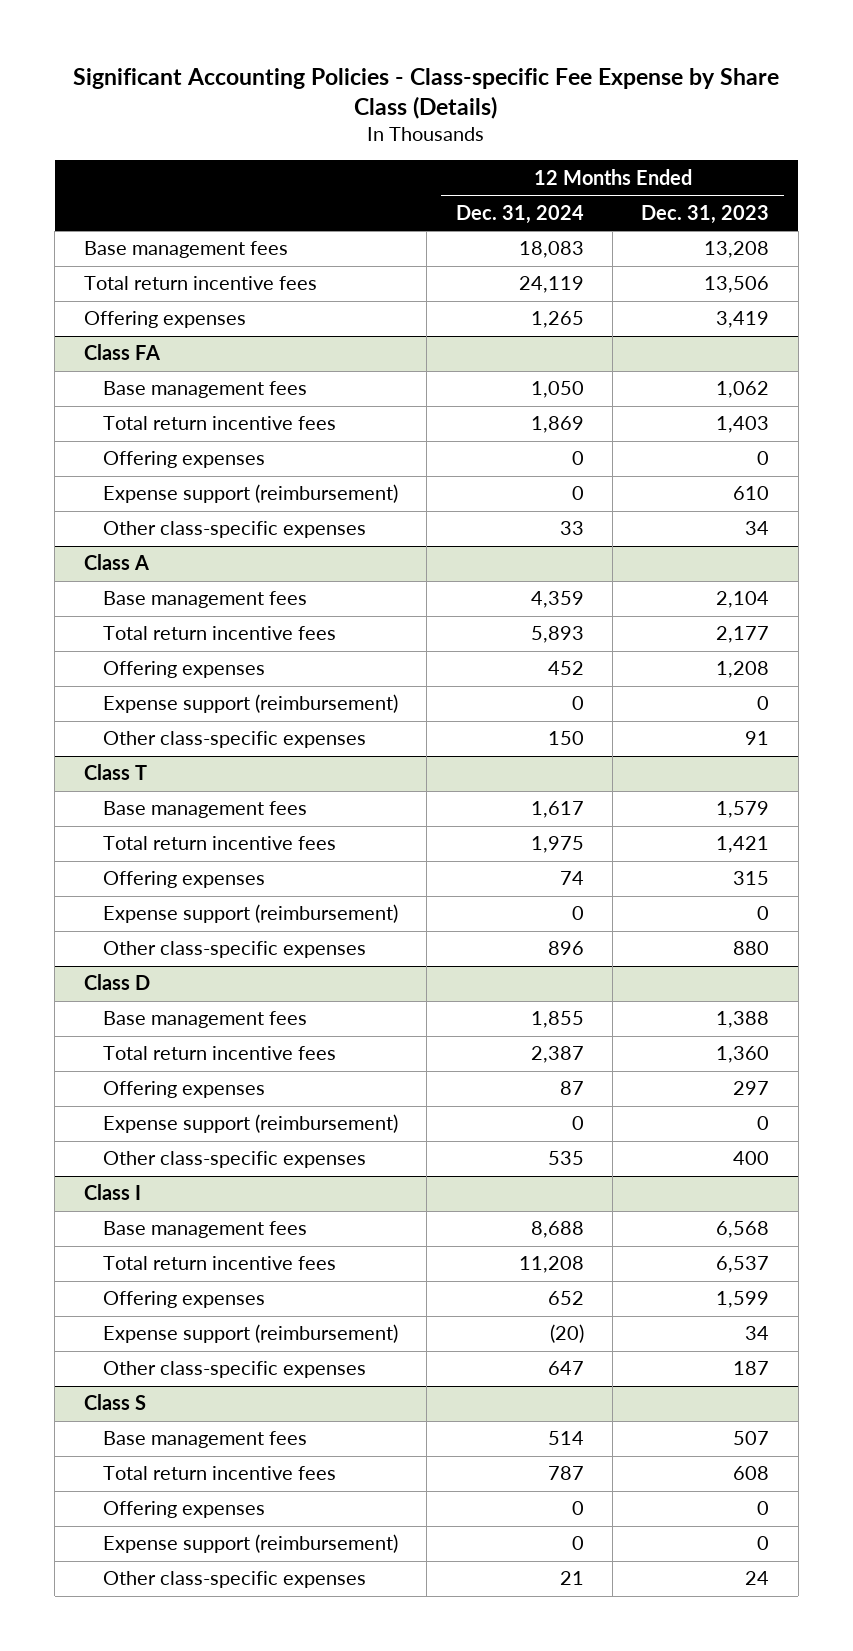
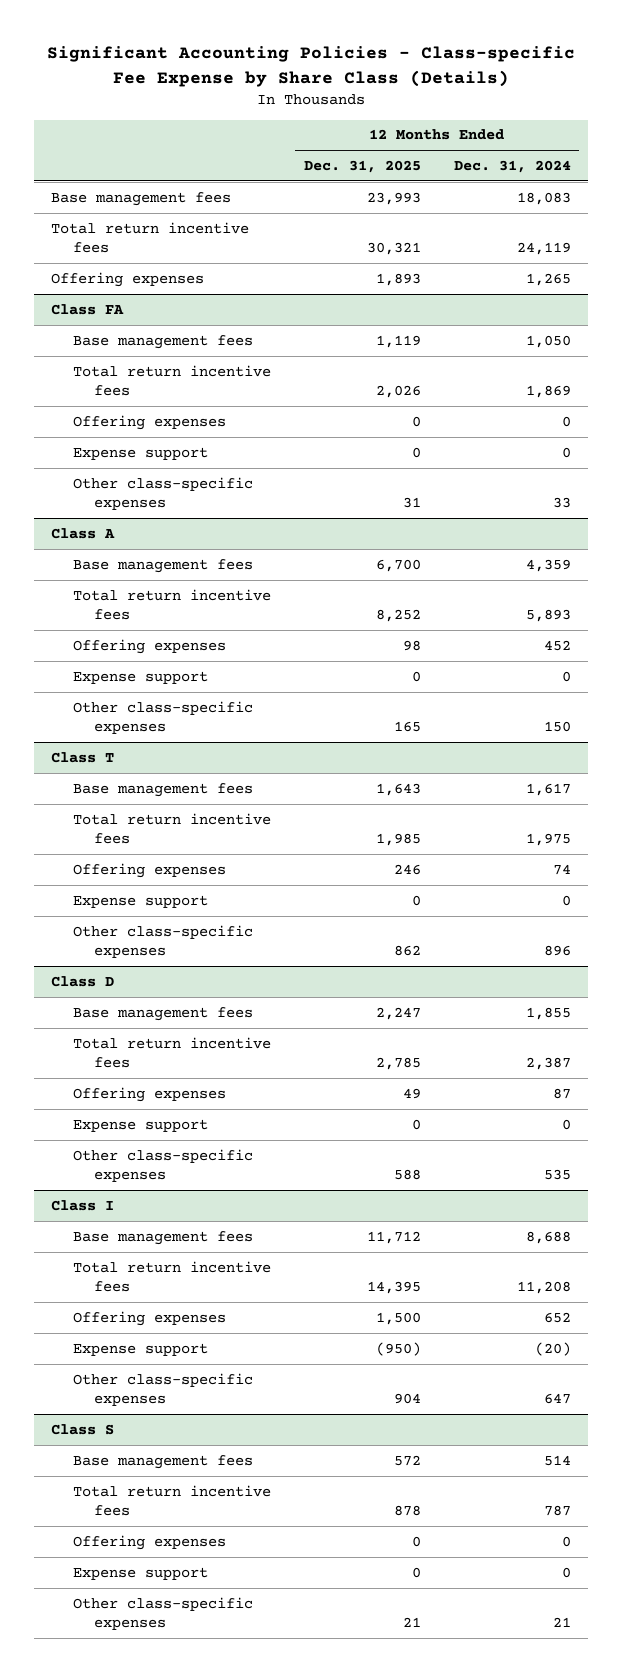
[641,204,770,224] Dec. 31, 2023 -> none
none -> [303,160,421,174] Dec. 31, 2025
[103,484,399,504] Expense support (reimbursement) -> [72,446,208,460] Expense support
[103,694,399,714] Expense support (reimbursement) -> [72,670,208,684] Expense support
[103,904,399,924] Expense support (reimbursement) -> [72,894,208,908] Expense support
[103,1114,399,1134] Expense support (reimbursement) -> [72,1118,208,1132] Expense support
[103,1324,399,1344] Expense support (reimbursement) -> [72,1342,208,1356] Expense support
[103,1534,399,1554] Expense support (reimbursement) -> [72,1566,208,1580] Expense support

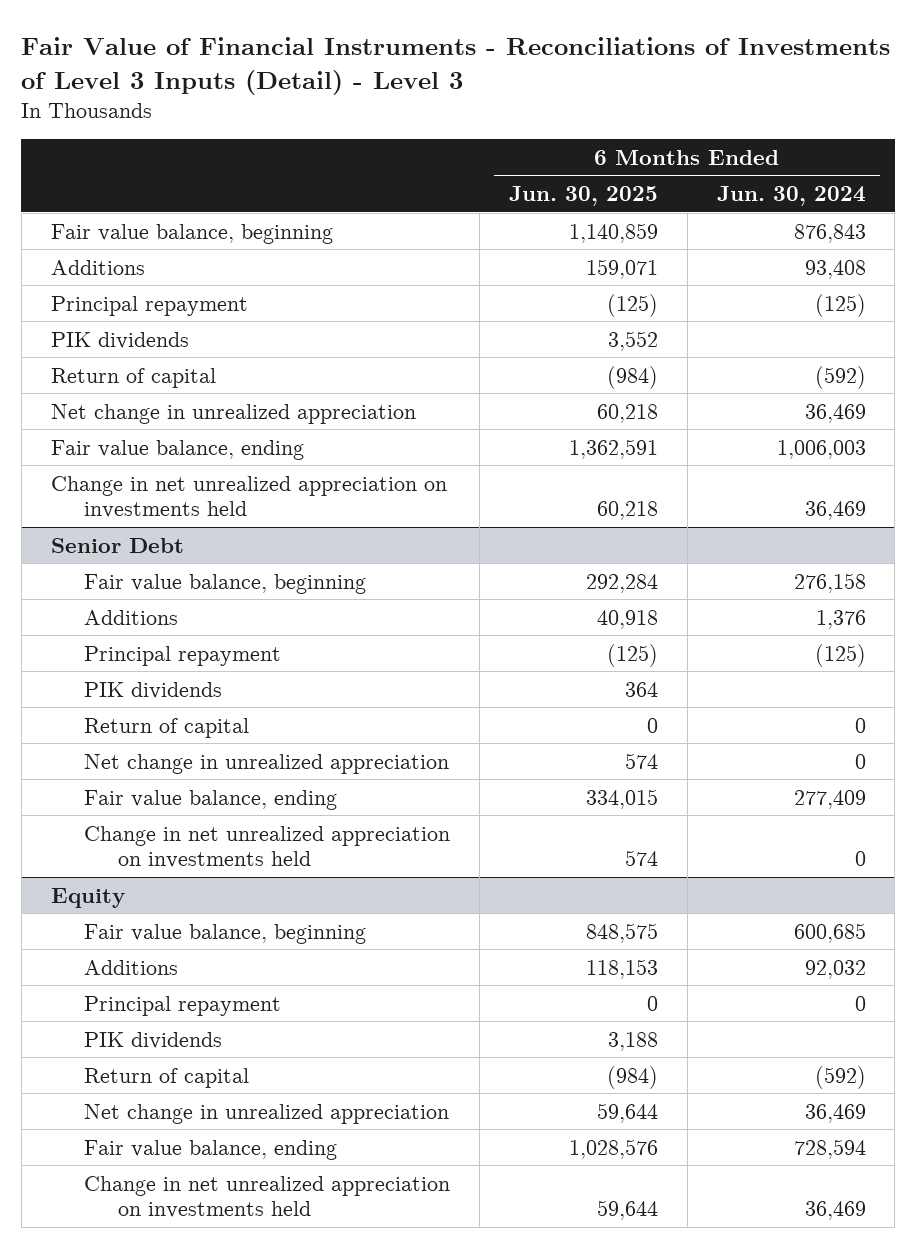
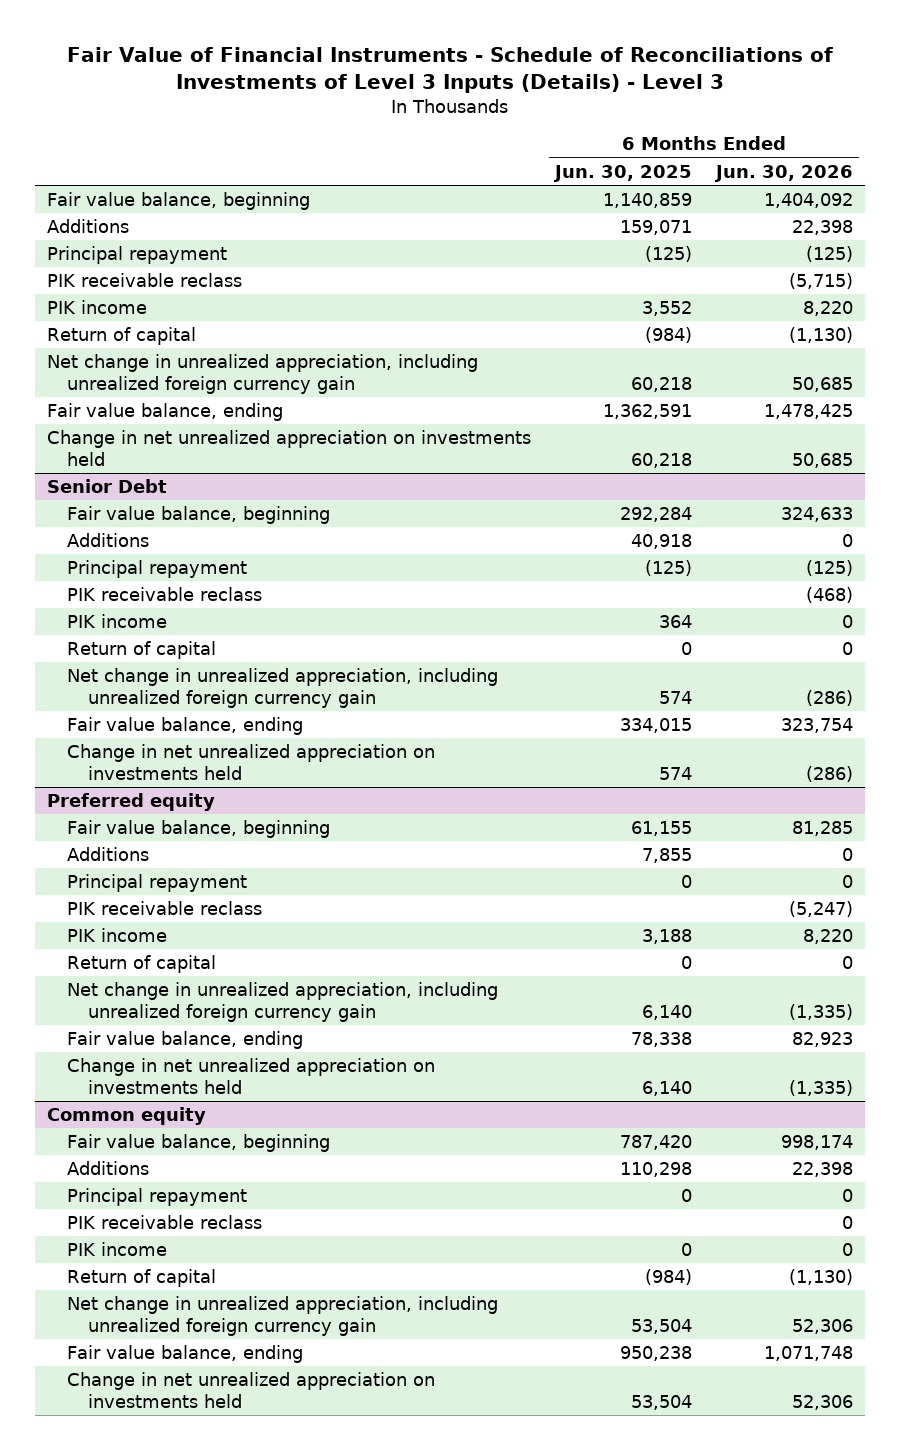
[21,37,891,95] Fair Value of Financial Instruments - Reconciliations of Investments of Level 3 Inputs (Detail) - Level 3 -> [66,46,833,94] Fair Value of Financial Instruments - Schedule of Reconciliations of Investments of Level 3 Inputs (Details) - Level 3
[716,186,866,207] Jun. 30, 2024 -> none
none -> [713,164,853,182] Jun. 30, 2026
none -> [46,273,242,288] PIK receivable reclass
[50,331,189,349] PIK dividends -> [46,300,147,315] PIK income
[50,403,416,424] Net change in unrealized appreciation -> [46,354,478,395] Net change in unrealized appreciation, including unrealized foreign currency gain
none -> [67,587,263,602] PIK receivable reclass
[84,681,223,699] PIK dividends -> [67,614,168,629] PIK income
[84,753,450,774] Net change in unrealized appreciation -> [67,668,499,709] Net change in unrealized appreciation, including unrealized foreign currency gain
[50,887,125,908] Equity -> [46,793,215,812] Preferred equity
[585,922,658,943] 848,575 -> [630,821,692,837] 61,155
[585,958,658,979] 118,153 -> [641,848,692,864] 7,855
none -> [67,901,263,916] PIK receivable reclass
[84,1031,223,1049] PIK dividends -> [67,928,168,943] PIK income
none -> [67,955,217,974] Return of capital
none -> [67,982,499,1023] Net change in unrealized appreciation, including unrealized foreign currency gain
none -> [67,1031,304,1050] Fair value balance, ending
none -> [67,1058,436,1095] Change in net unrealized appreciation on investments held
none -> [46,1107,206,1126] Common equity
none -> [67,1134,331,1153] Fair value balance, beginning
none -> [67,1161,150,1176] Additions
none -> [67,1188,248,1207] Principal repayment
none -> [67,1215,263,1230] PIK receivable reclass
none -> [67,1242,168,1257] PIK income
[84,1103,450,1124] Net change in unrealized appreciation -> [67,1296,499,1337] Net change in unrealized appreciation, including unrealized foreign currency gain
[596,1102,658,1123] 59,644 -> [630,1319,692,1335] 53,504
[568,1138,658,1159] 1,028,576 -> [619,1346,692,1362] 950,238
[596,1199,658,1220] 59,644 -> [630,1395,692,1411] 53,504

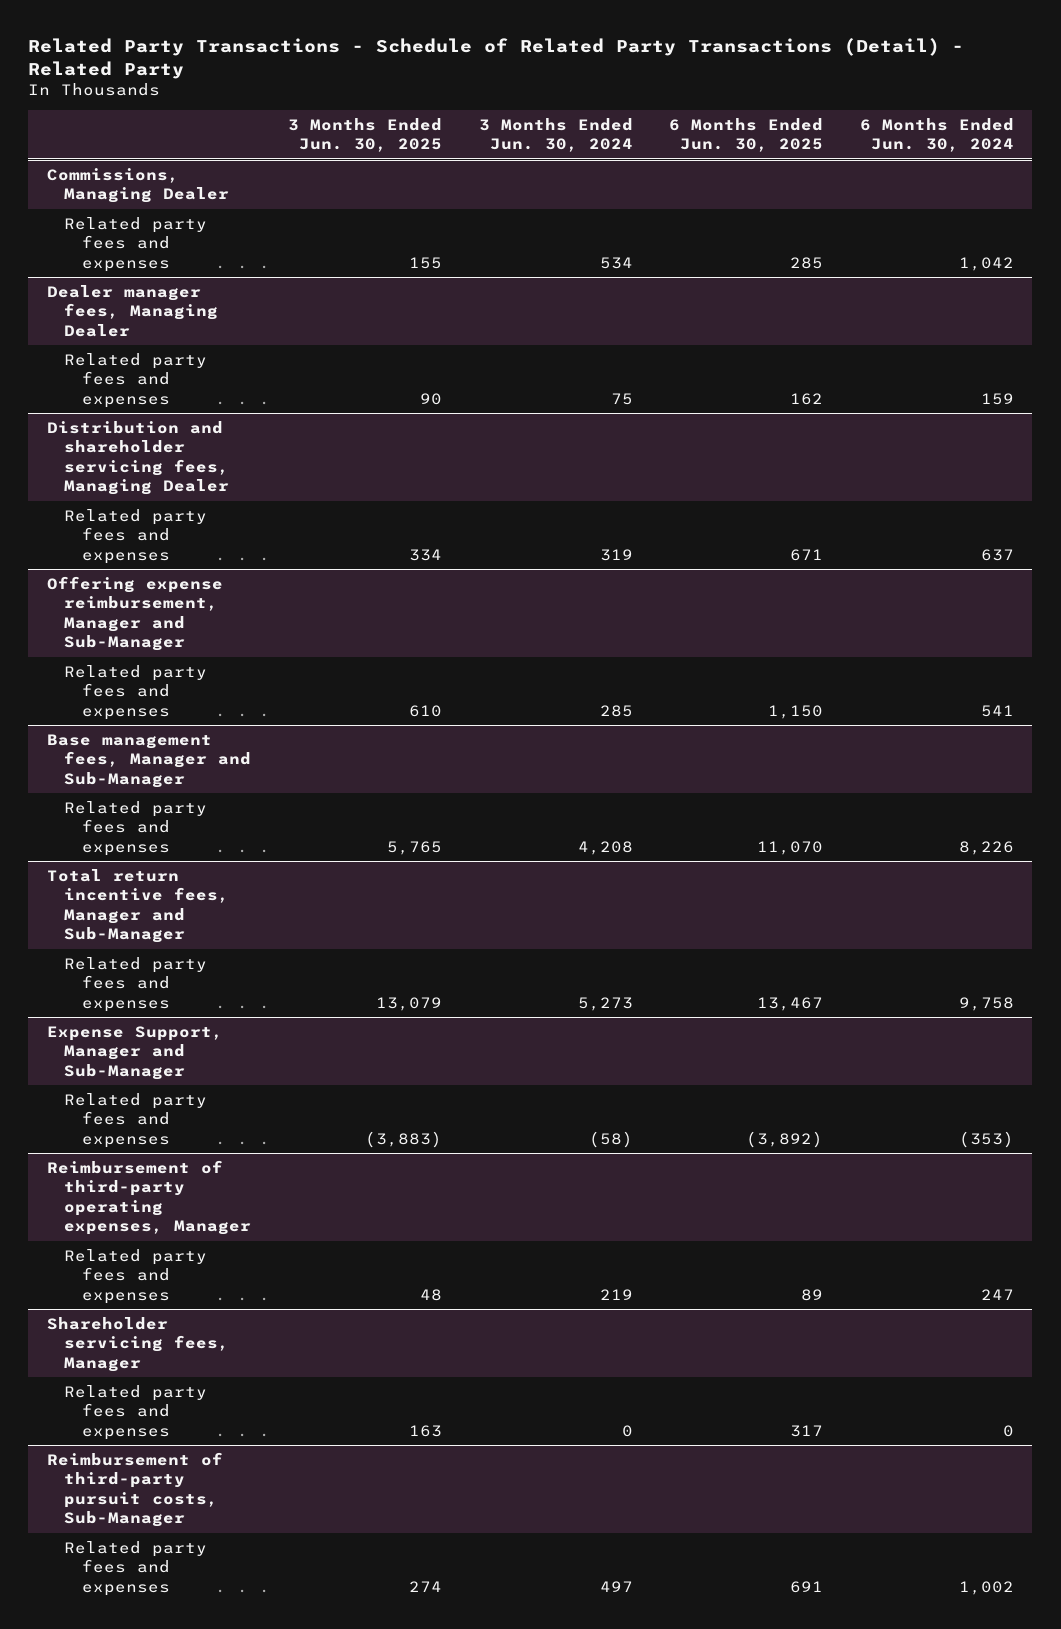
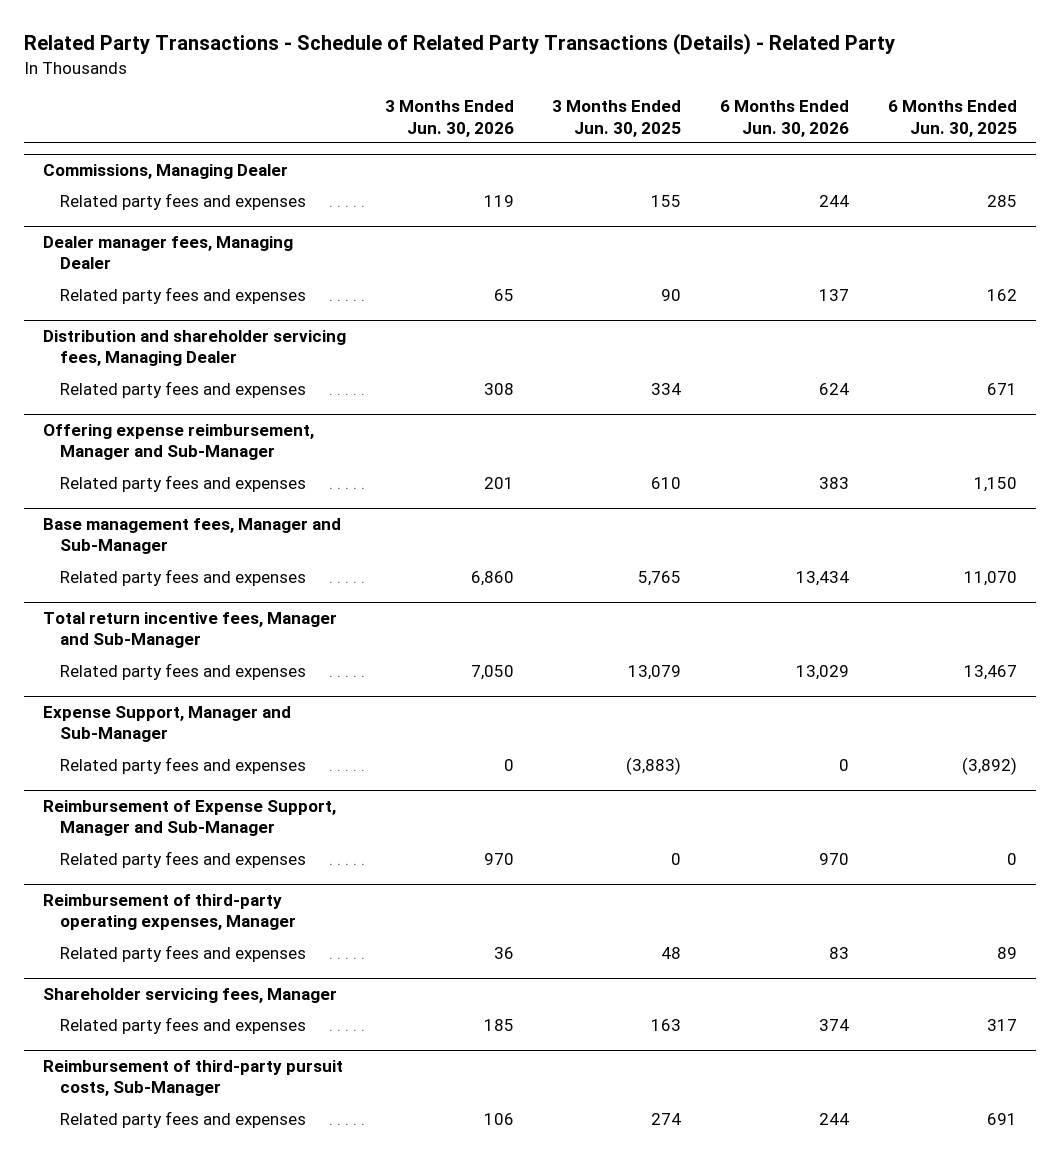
[28,37,965,79] Related Party Transactions - Schedule of Related Party Transactions (Detail) - Related Party -> [23,33,895,56] Related Party Transactions - Schedule of Related Party Transactions (Details) - Related Party
[478,118,633,153] 3 Months Ended Jun. 30, 2024 -> none
[860,118,1015,153] 6 Months Ended Jun. 30, 2024 -> none
none -> [384,100,514,137] 3 Months Ended Jun. 30, 2026
none -> [719,100,849,137] 6 Months Ended Jun. 30, 2026
none -> [42,800,336,837] Reimbursement of Expense Support, Manager and Sub-Manager
none -> [59,850,306,868] Related party fees and expenses

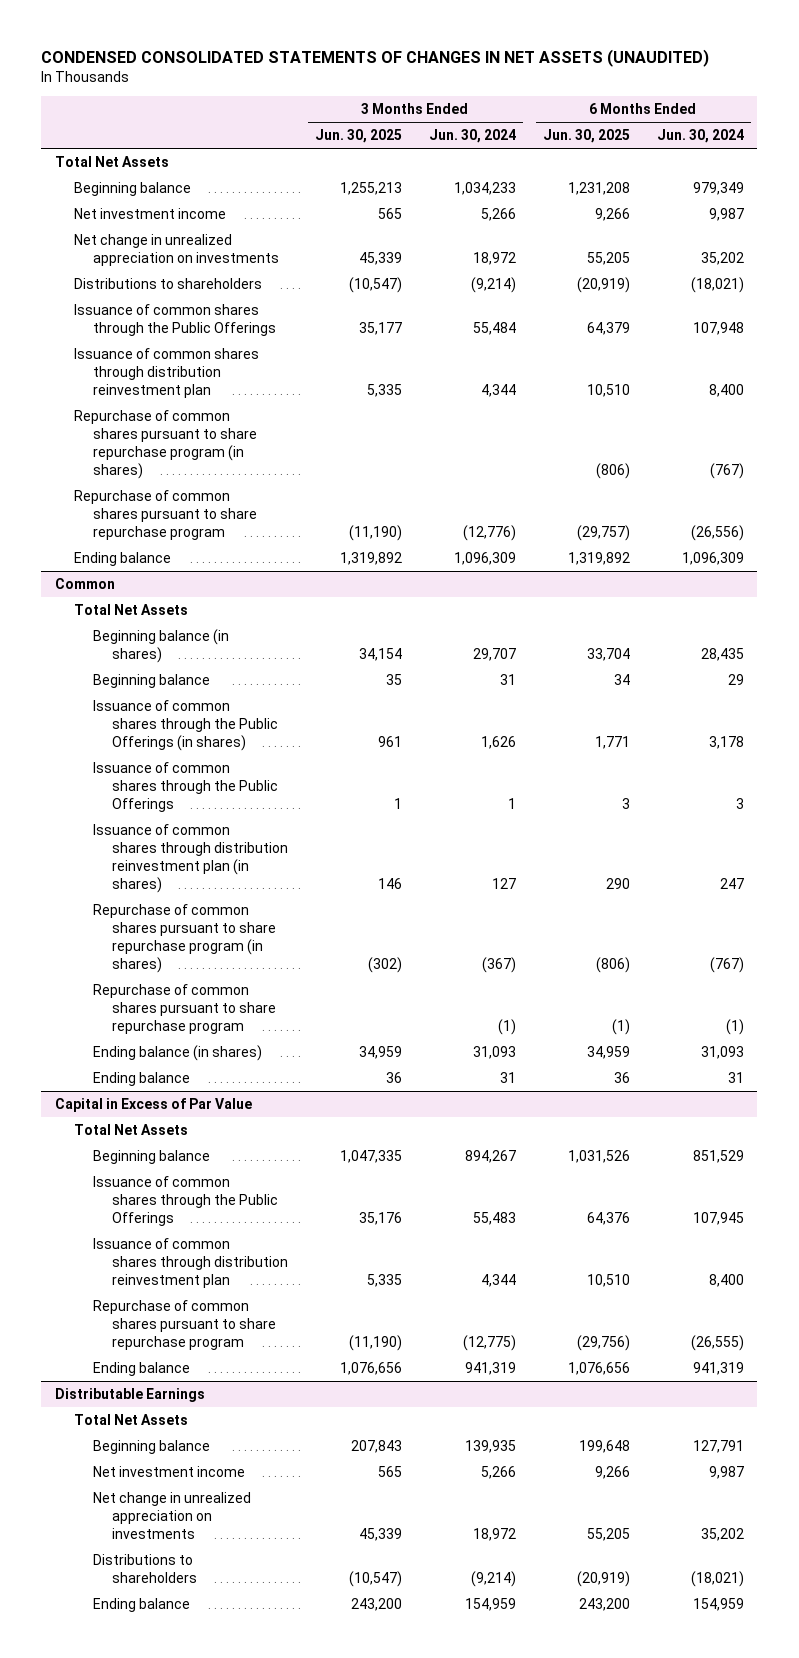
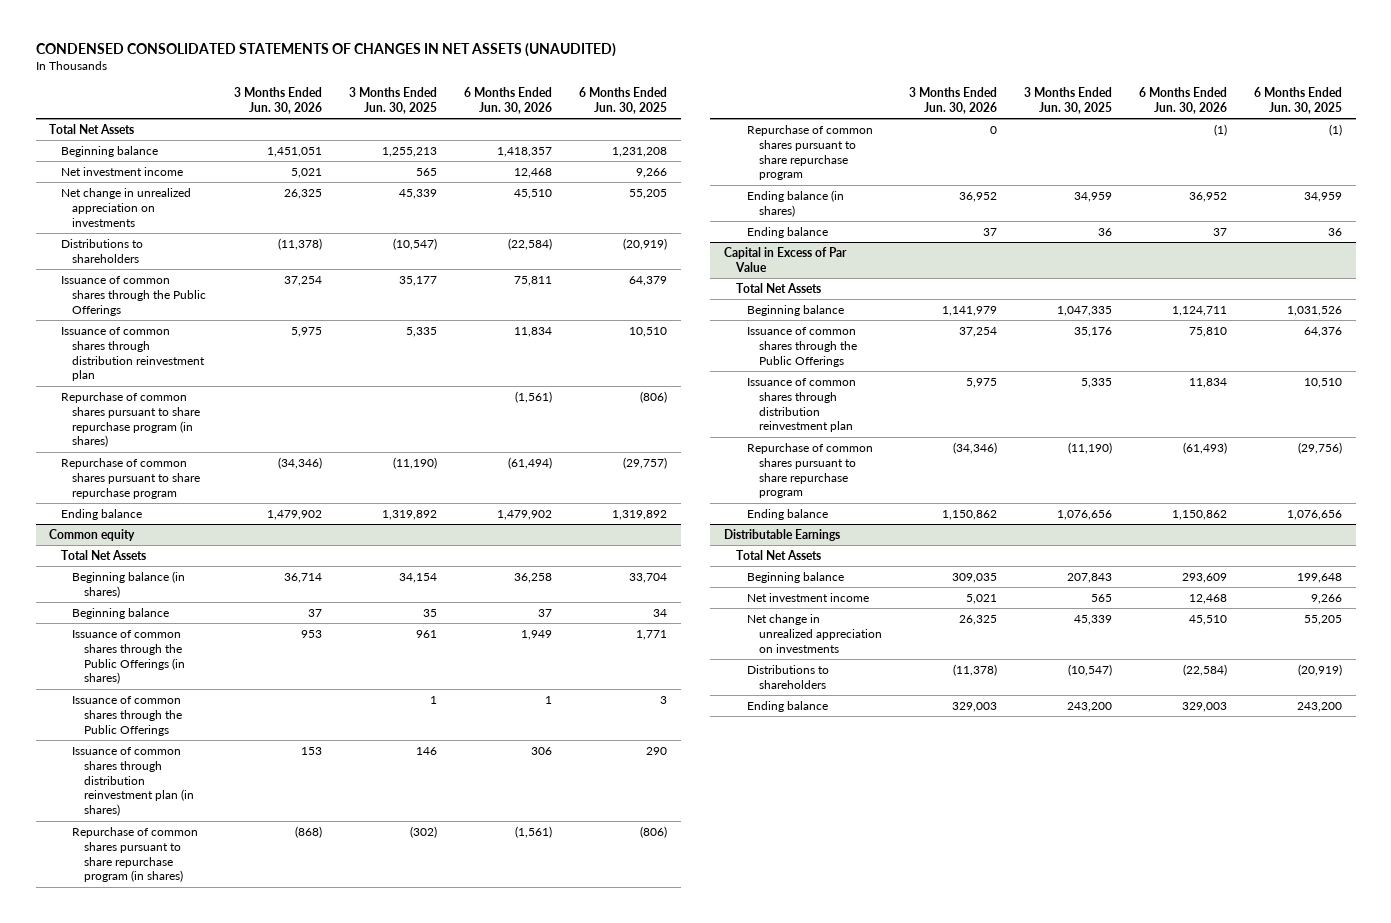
[428,129,516,144] Jun. 30, 2024 -> none
[656,129,744,144] Jun. 30, 2024 -> none
none -> [234,86,323,114] 3 Months Ended Jun. 30, 2026
none -> [464,86,553,114] 6 Months Ended Jun. 30, 2026
[54,578,115,590] Common -> [49,528,136,541] Common equity

